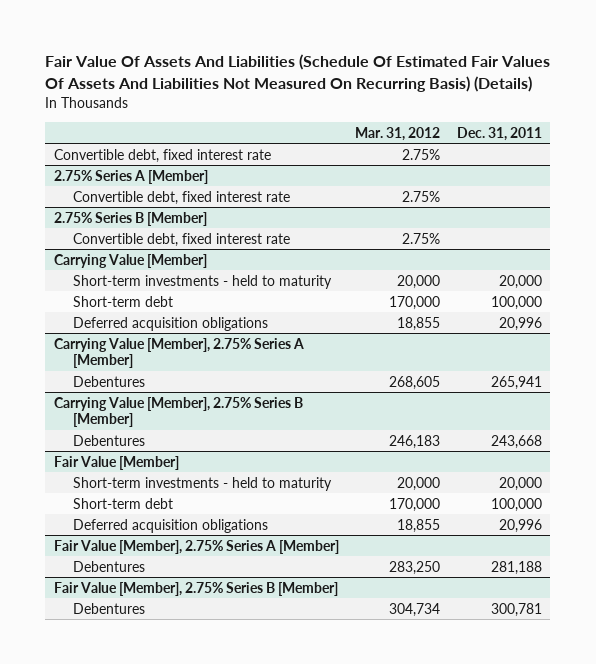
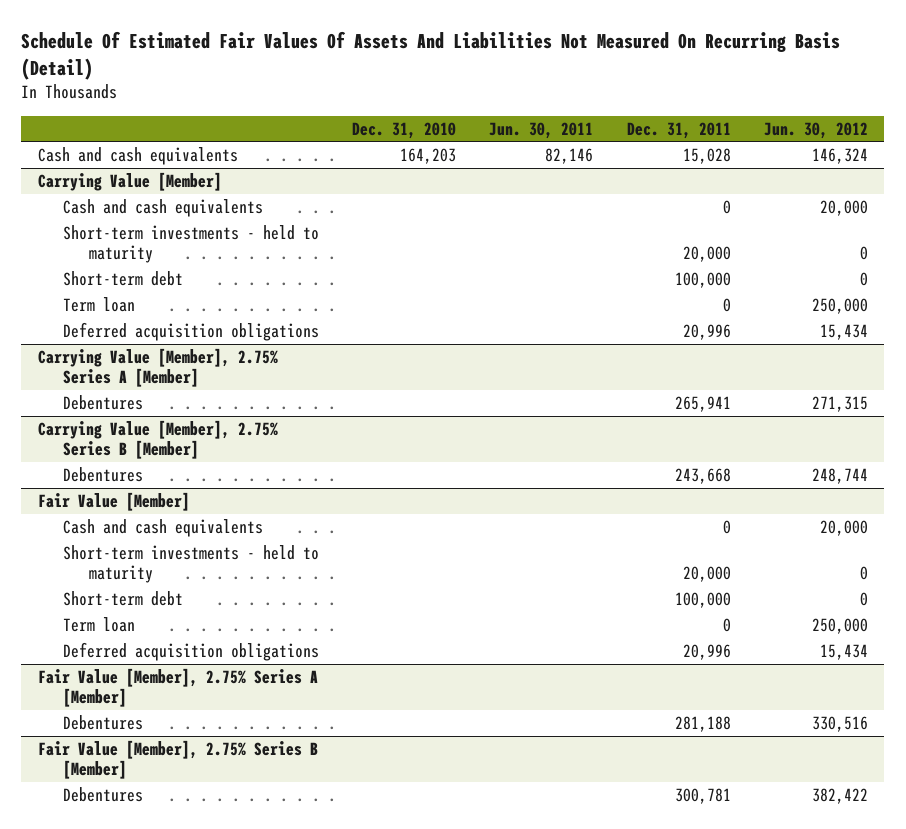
[45,54,551,92] Fair Value Of Assets And Liabilities (Schedule Of Estimated Fair Values Of Assets And Liabilities Not Measured On Recurring Basis) (Details) -> [21,31,841,81] Schedule Of Estimated Fair Values Of Assets And Liabilities Not Measured On Recurring Basis (Detail)
[355,126,441,141] Mar. 31, 2012 -> none
none -> [352,121,457,139] Dec. 31, 2010
none -> [489,121,594,139] Jun. 30, 2011
none -> [763,121,868,139] Jun. 30, 2012
[53,148,271,163] Convertible debt, fixed interest rate -> none
[53,169,208,184] 2.75% Series A [Member] -> none
[73,190,291,205] Convertible debt, fixed interest rate -> none
[53,211,207,226] 2.75% Series B [Member] -> none
[73,232,291,247] Convertible debt, fixed interest rate -> none
none -> [38,146,239,165] Cash and cash equivalents
none -> [63,198,264,217] Cash and cash equivalents
none -> [63,296,136,312] Term loan
none -> [63,518,264,537] Cash and cash equivalents
none -> [63,616,136,632] Term loan

